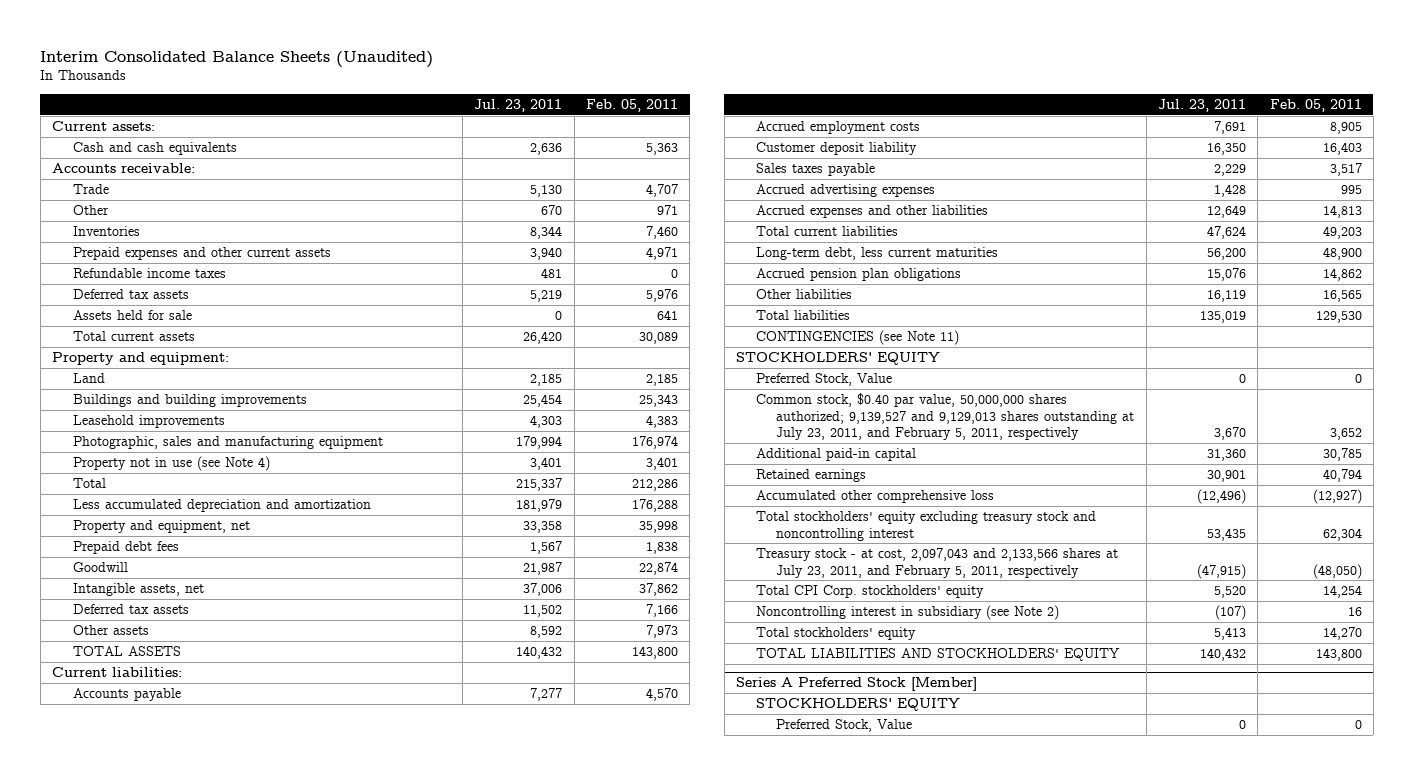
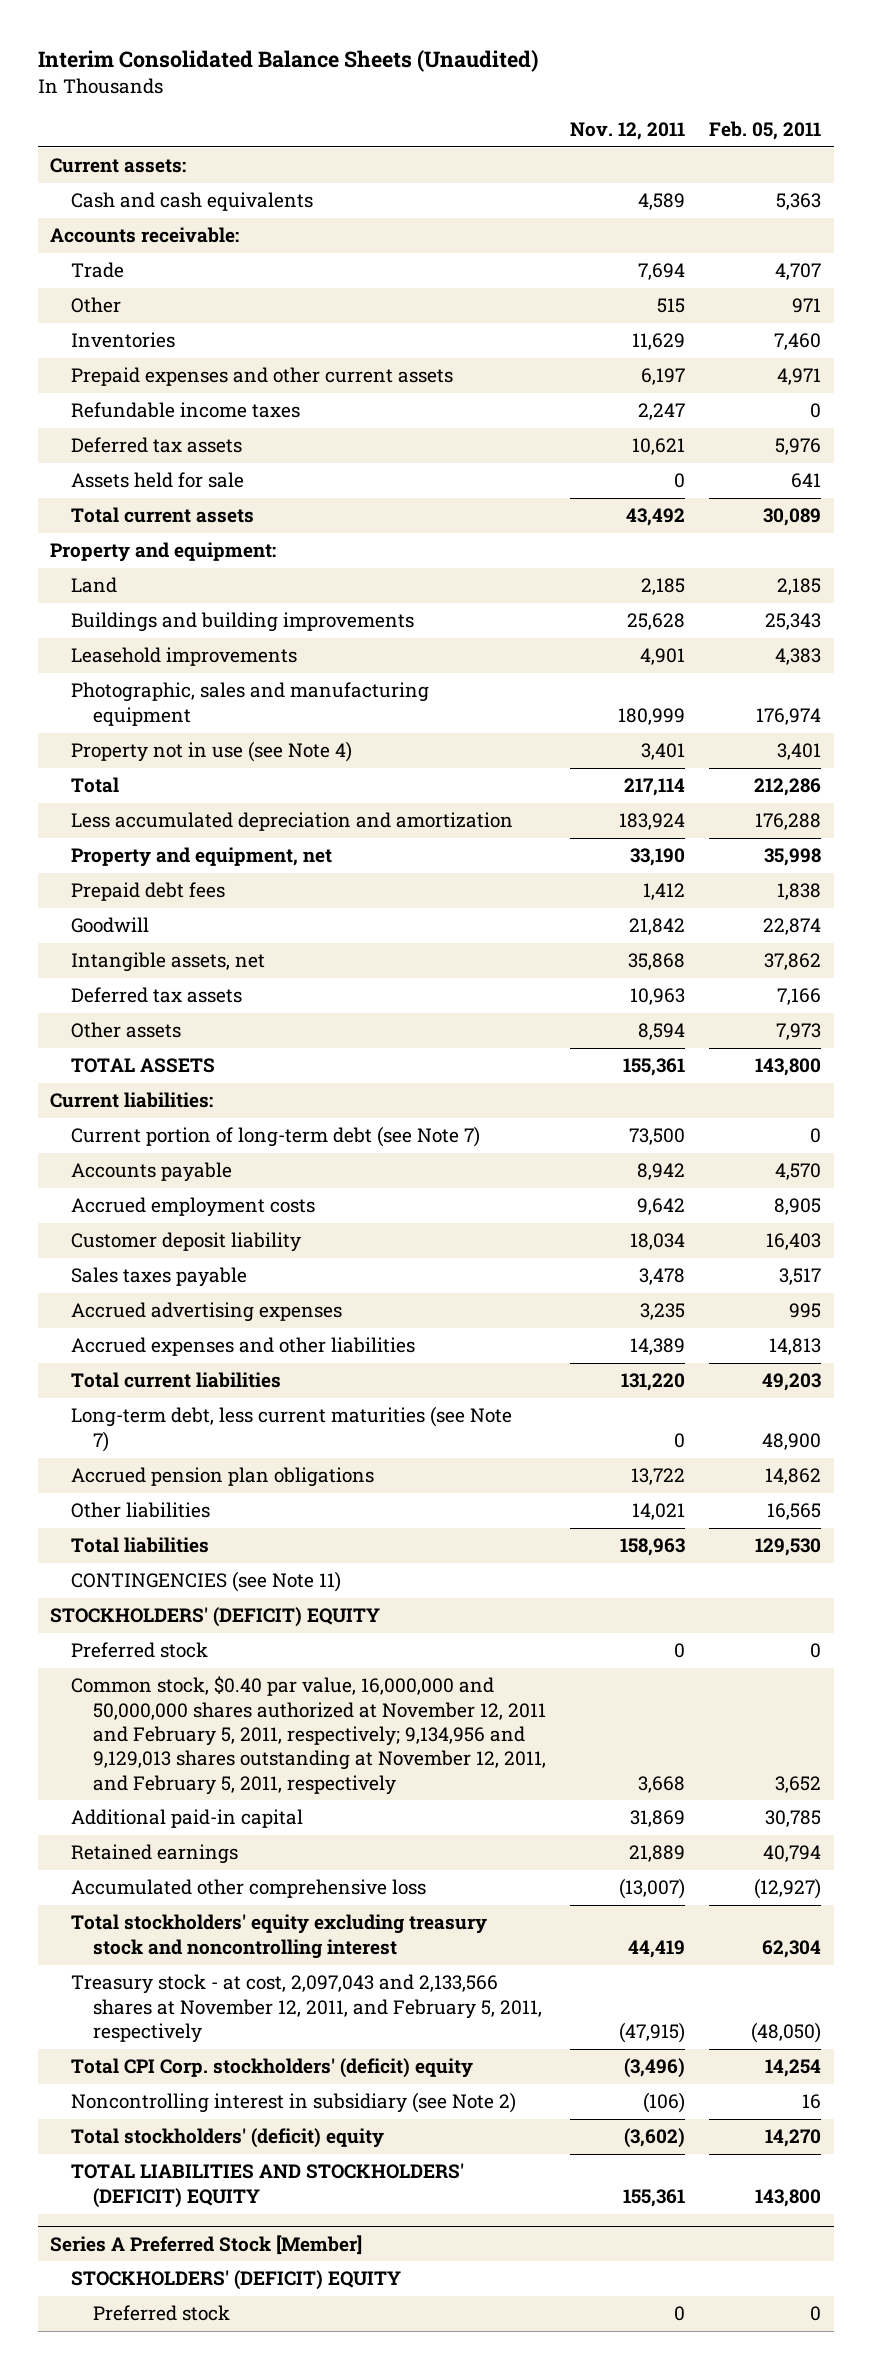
[474,98,563,112] Jul. 23, 2011 -> none
none -> [570,121,686,140] Nov. 12, 2011
none -> [71,1126,481,1148] Current portion of long-term debt (see Note 7)
[756,247,999,261] Long-term debt, less current maturities -> [71,1406,513,1452] Long-term debt, less current maturities (see Note 7)
[735,352,940,366] STOCKHOLDERS' EQUITY -> [50,1607,381,1628] STOCKHOLDERS' (DEFICIT) EQUITY
[756,373,893,387] Preferred Stock, Value -> [71,1642,209,1659] Preferred stock
[756,393,1135,440] Common stock, $0.40 par value, 50,000,000 shares authorized; 9,139,527 and 9,129,013 shares outstanding at July 23, 2011, and February 5, 2011, respectively -> [71,1676,546,1795] Common stock, $0.40 par value, 16,000,000 and 50,000,000 shares authorized at November 12, 2011 and February 5, 2011, respectively; 9,134,956 and 9,129,013 shares outstanding at November 12, 2011, and February 5, 2011, respectively
[756,548,1119,578] Treasury stock - at cost, 2,097,043 and 2,133,566 shares at July 23, 2011, and February 5, 2011, respectively -> [71,1974,542,2044] Treasury stock - at cost, 2,097,043 and 2,133,566 shares at November 12, 2011, and February 5, 2011, respectively
[756,585,985,599] Total CPI Corp. stockholders' equity -> [71,2058,474,2079] Total CPI Corp. stockholders' (deficit) equity
[756,627,917,641] Total stockholders' equity -> [71,2128,385,2149] Total stockholders' (deficit) equity
[756,648,1121,662] TOTAL LIABILITIES AND STOCKHOLDERS' EQUITY -> [71,2163,465,2208] TOTAL LIABILITIES AND STOCKHOLDERS' (DEFICIT) EQUITY
[756,698,961,712] STOCKHOLDERS' EQUITY -> [71,2270,402,2291] STOCKHOLDERS' (DEFICIT) EQUITY
[776,719,913,733] Preferred Stock, Value -> [92,2305,230,2322] Preferred stock

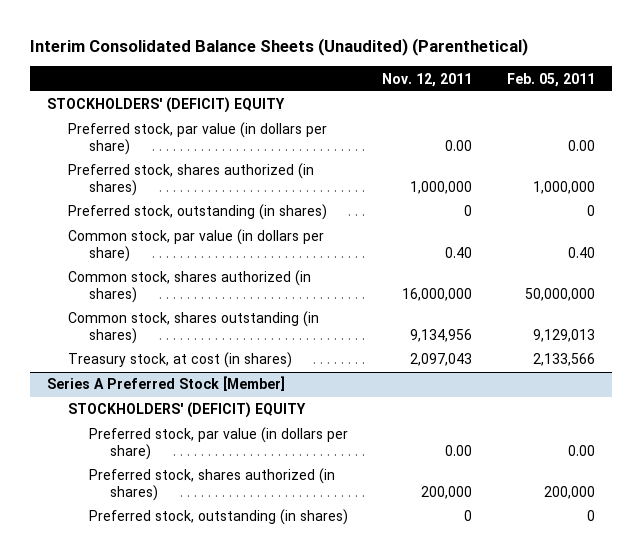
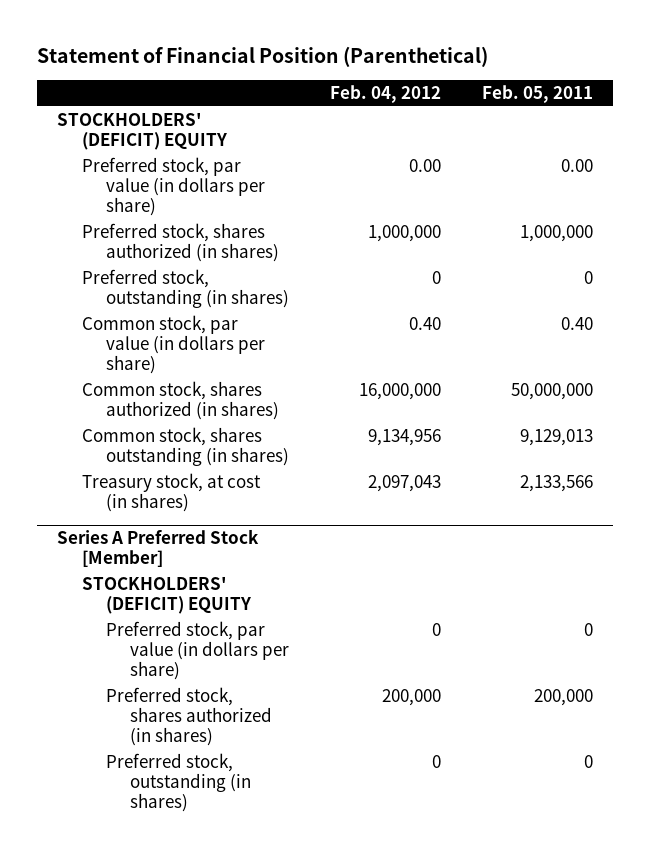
[30,38,529,57] Interim Consolidated Balance Sheets (Unaudited) (Parenthetical) -> [36,46,488,68] Statement of Financial Position (Parenthetical)
[382,72,473,87] Nov. 12, 2011 -> none
none -> [329,85,441,104] Feb. 04, 2012
[567,445,595,457] 0.00 -> [583,622,593,636] 0

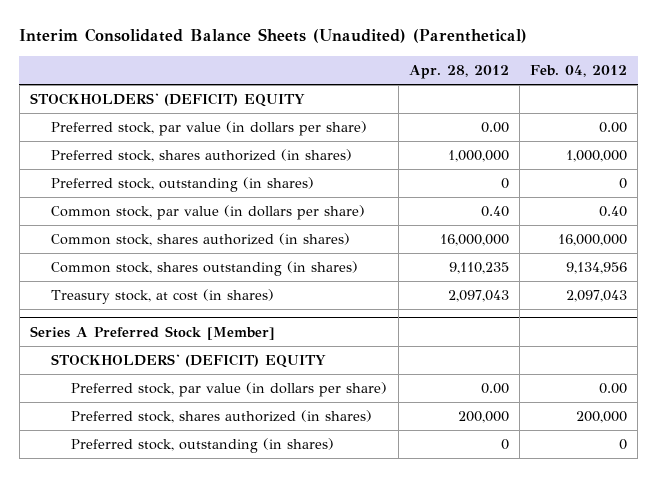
[36,46,488,68] Statement of Financial Position (Parenthetical) -> [19,28,528,44] Interim Consolidated Balance Sheets (Unaudited) (Parenthetical)
[481,85,593,104] Feb. 05, 2011 -> none
none -> [408,64,509,79] Apr. 28, 2012
[431,622,441,636] 0 -> [599,383,628,395] 0.00

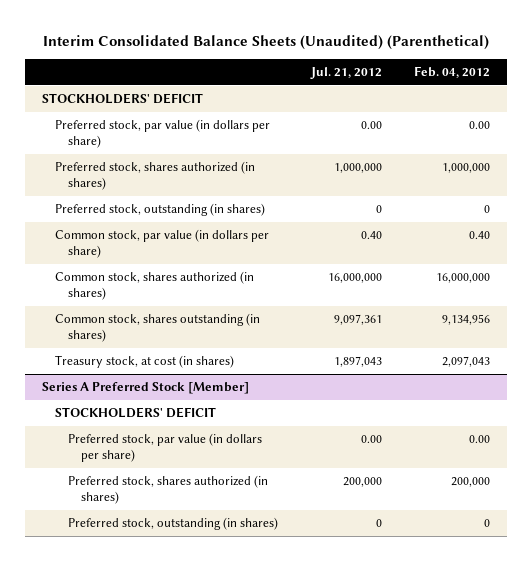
[408,64,509,79] Apr. 28, 2012 -> none
none -> [309,67,382,80] Jul. 21, 2012
[29,93,305,108] STOCKHOLDERS' (DEFICIT) EQUITY -> [41,93,203,105] STOCKHOLDERS' DEFICIT
[50,354,326,369] STOCKHOLDERS' (DEFICIT) EQUITY -> [54,407,216,419] STOCKHOLDERS' DEFICIT

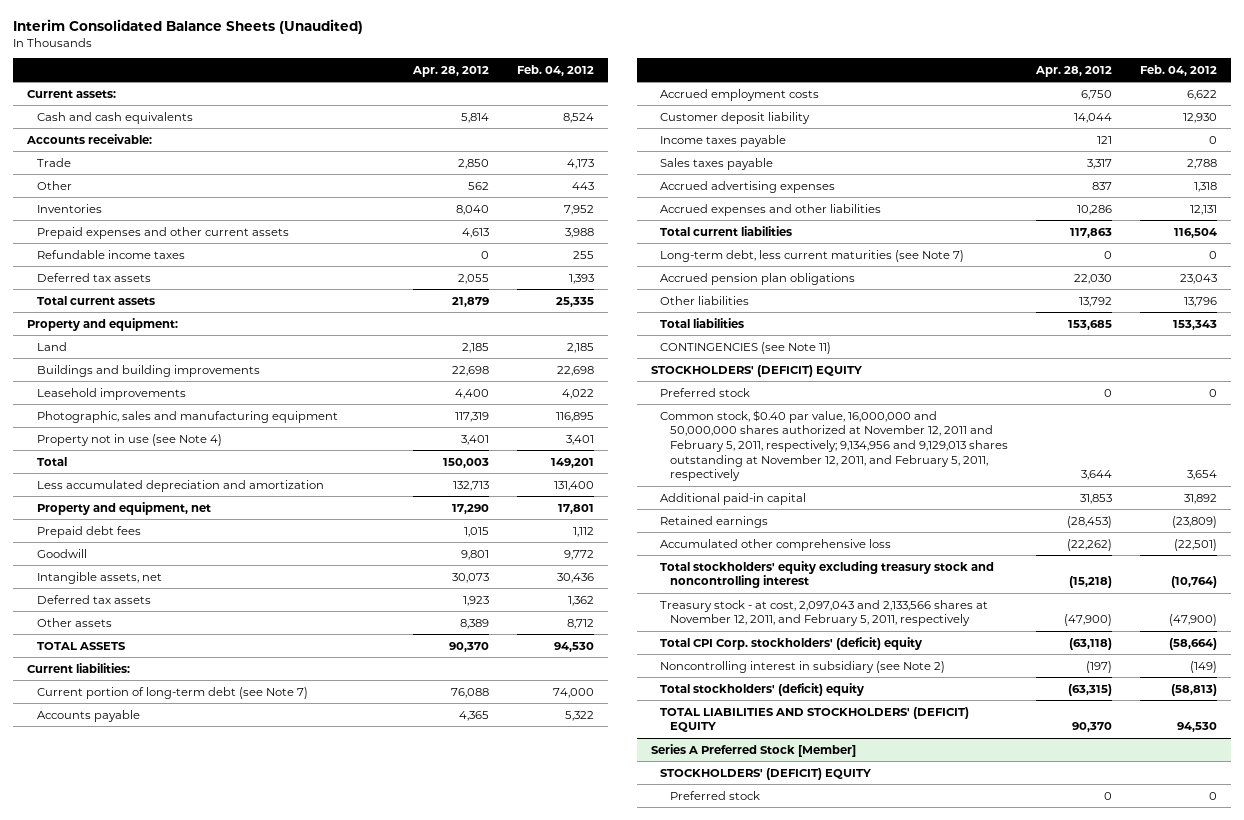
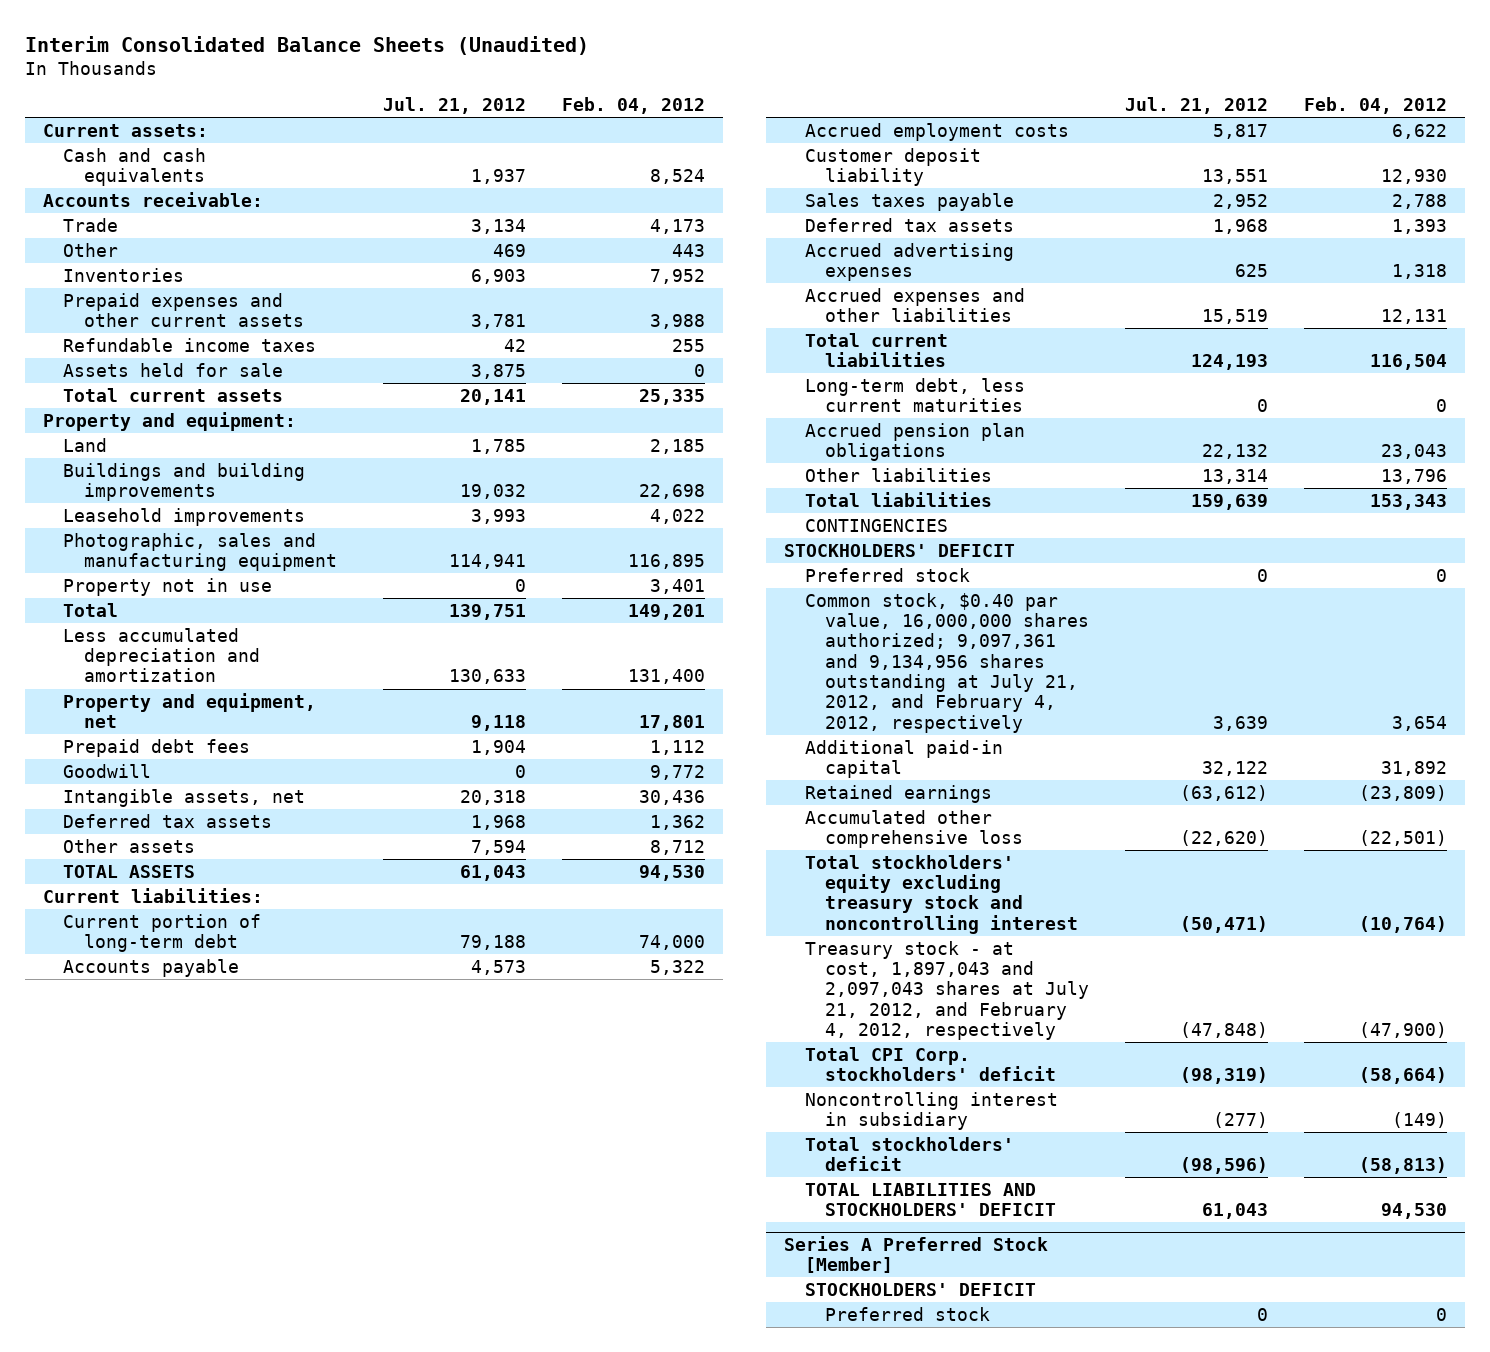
[411,65,489,77] Apr. 28, 2012 -> none
none -> [383,96,527,114] Jul. 21, 2012
none -> [63,362,284,377] Assets held for sale
[36,433,222,446] Property not in use (see Note 4) -> [63,577,273,596] Property not in use
[36,686,308,699] Current portion of long-term debt (see Note 7) -> [63,913,262,953] Current portion of long-term debt
[660,134,787,147] Income taxes payable -> none
[36,272,151,282] Deferred tax assets -> [804,217,1014,232] Deferred tax assets
[660,249,965,262] Long-term debt, less current maturities (see Note 7) -> [804,377,1025,413] Long-term debt, less current maturities
[660,341,832,354] CONTINGENCIES (see Note 11) -> [804,518,948,532] CONTINGENCIES
[650,364,862,377] STOCKHOLDERS' (DEFICIT) EQUITY -> [784,543,1016,557] STOCKHOLDERS' DEFICIT
[660,409,1009,482] Common stock, $0.40 par value, 16,000,000 and 50,000,000 shares authorized at November 12, 2011 and February 5, 2011, respectively; 9,134,956 and 9,129,013 shares outstanding at November 12, 2011, and February 5, 2011, respectively -> [804,592,1090,733] Common stock, $0.40 par value, 16,000,000 shares authorized; 9,097,361 and 9,134,956 shares outstanding at July 21, 2012, and February 4, 2012, respectively
[660,599,989,627] Treasury stock - at cost, 2,097,043 and 2,133,566 shares at November 12, 2011, and February 5, 2011, respectively -> [804,940,1090,1041] Treasury stock - at cost, 1,897,043 and 2,097,043 shares at July 21, 2012, and February 4, 2012, respectively
[660,636,923,650] Total CPI Corp. stockholders' (deficit) equity -> [804,1046,1057,1082] Total CPI Corp. stockholders' deficit
[660,660,946,673] Noncontrolling interest in subsidiary (see Note 2) -> [804,1091,1058,1131] Noncontrolling interest in subsidiary
[660,682,865,696] Total stockholders' (deficit) equity -> [804,1136,1014,1172] Total stockholders' deficit
[660,706,970,733] TOTAL LIABILITIES AND STOCKHOLDERS' (DEFICIT) EQUITY -> [804,1182,1057,1217] TOTAL LIABILITIES AND STOCKHOLDERS' DEFICIT
[660,767,872,780] STOCKHOLDERS' (DEFICIT) EQUITY -> [804,1282,1036,1296] STOCKHOLDERS' DEFICIT

